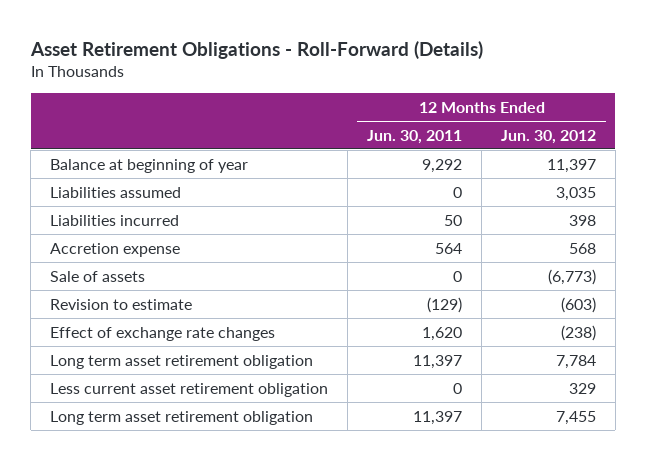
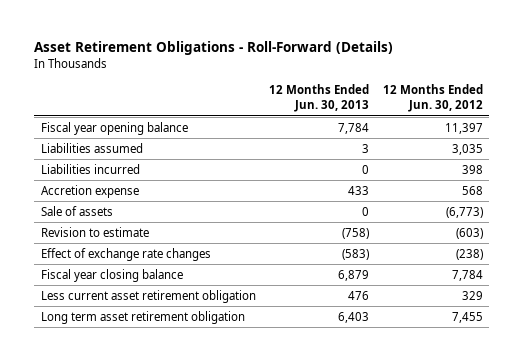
[367,129,463,144] Jun. 30, 2011 -> none
none -> [269,84,370,113] 12 Months Ended Jun. 30, 2013
[50,158,249,173] Balance at beginning of year -> [40,121,188,135] Fiscal year opening balance
[50,354,314,369] Long term asset retirement obligation -> [40,268,183,282] Fiscal year closing balance

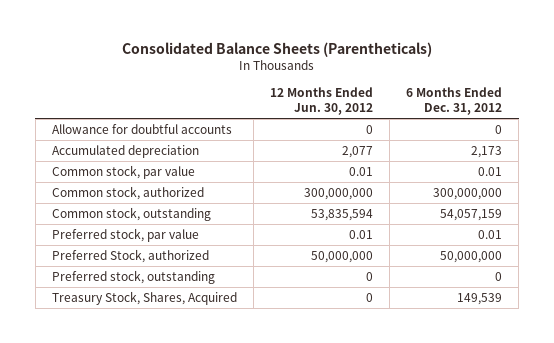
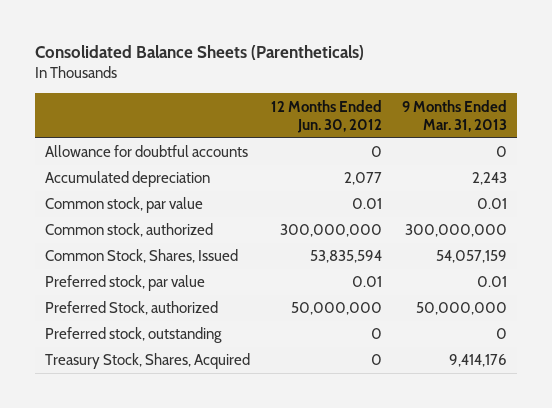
[406,86,503,116] 6 Months Ended Dec. 31, 2012 -> none
none -> [402,99,508,132] 9 Months Ended Mar. 31, 2013
[51,206,211,221] Common stock, outstanding -> [45,249,239,264] Common Stock, Shares, Issued

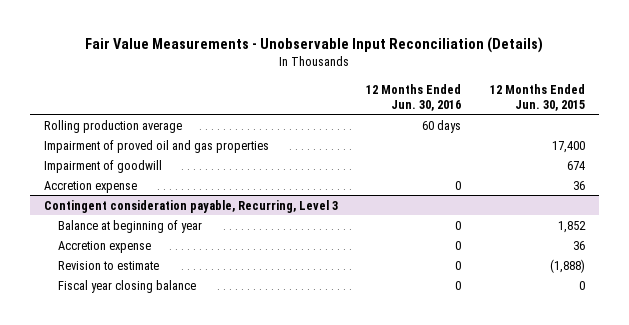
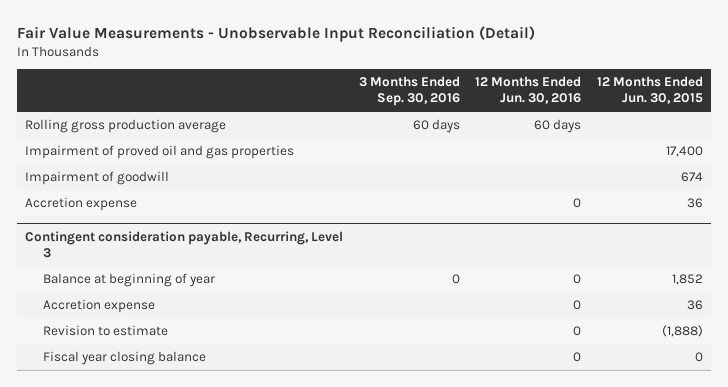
[85,37,544,54] Fair Value Measurements - Unobservable Input Reconciliation (Details) -> [17,25,536,42] Fair Value Measurements - Unobservable Input Reconciliation (Detail)
none -> [358,76,460,107] 3 Months Ended Sep. 30, 2016
[43,119,182,133] Rolling production average -> [25,119,227,134] Rolling gross production average

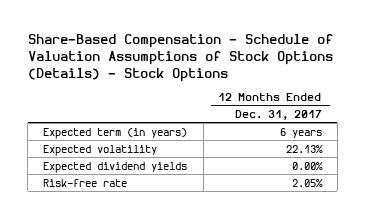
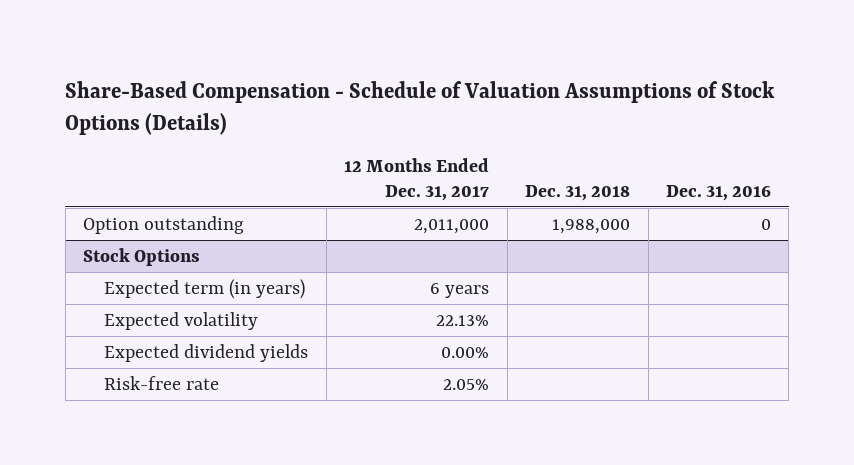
[27,34,333,82] Share-Based Compensation - Schedule of Valuation Assumptions of Stock Options (Details) - Stock Options -> [65,80,776,135] Share-Based Compensation - Schedule of Valuation Assumptions of Stock Options (Details)
none -> [525,184,631,201] Dec. 31, 2018
none -> [666,184,772,201] Dec. 31, 2016
none -> [83,215,245,234] Option outstanding
none -> [83,247,201,266] Stock Options

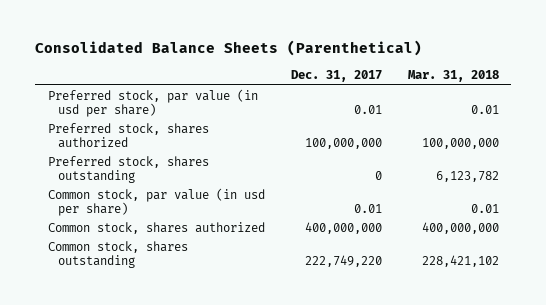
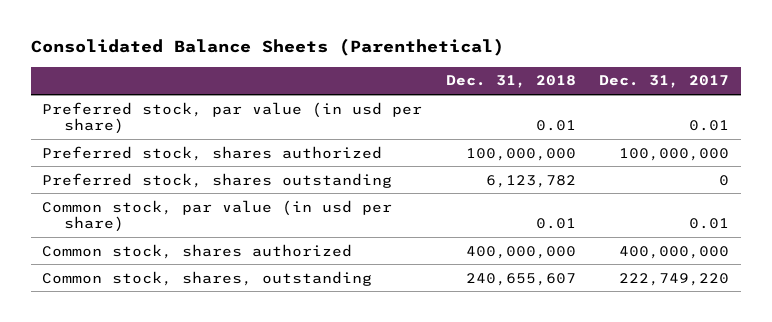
[407,70,499,83] Mar. 31, 2018 -> none
none -> [445,75,576,89] Dec. 31, 2018
[47,240,188,269] Common stock, shares outstanding -> [42,270,373,286] Common stock, shares, outstanding

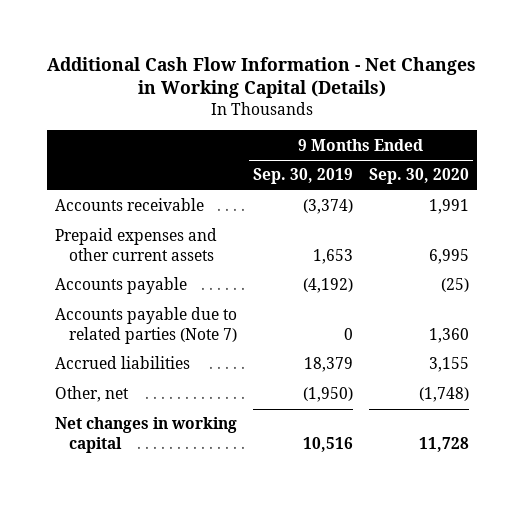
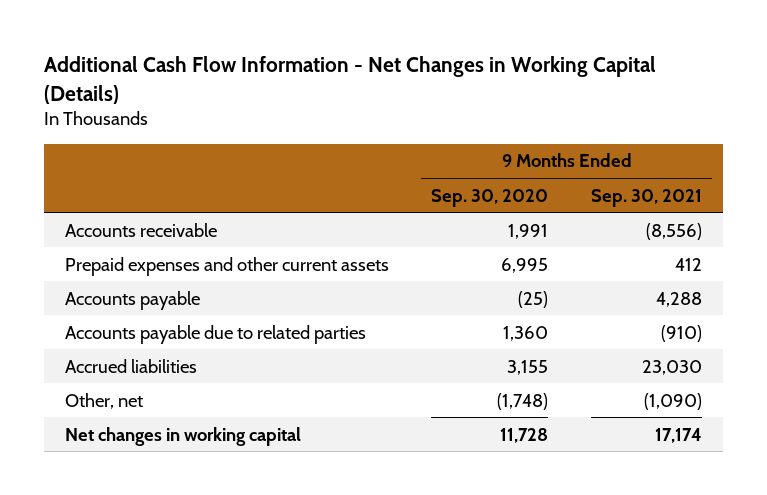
[253,168,354,185] Sep. 30, 2019 -> none
none -> [590,188,702,207] Sep. 30, 2021
[55,307,238,344] Accounts payable due to related parties (Note 7) -> [64,324,366,344] Accounts payable due to related parties

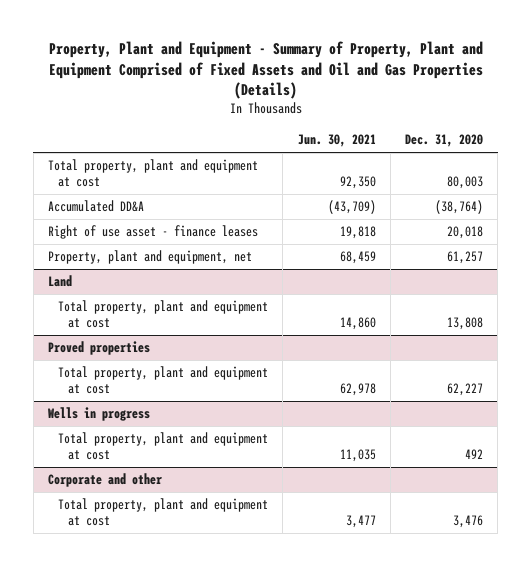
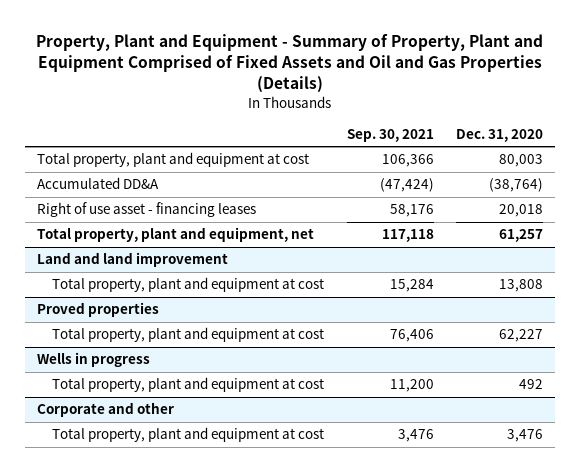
[297,133,376,147] Jun. 30, 2021 -> none
none -> [346,128,434,142] Sep. 30, 2021
[48,275,73,288] Land -> none
[48,225,259,240] Right of use asset - finance leases -> [36,202,256,218] Right of use asset - financing leases
[48,250,253,265] Property, plant and equipment, net -> [36,227,314,243] Total property, plant and equipment, net
none -> [36,252,228,268] Land and land improvement

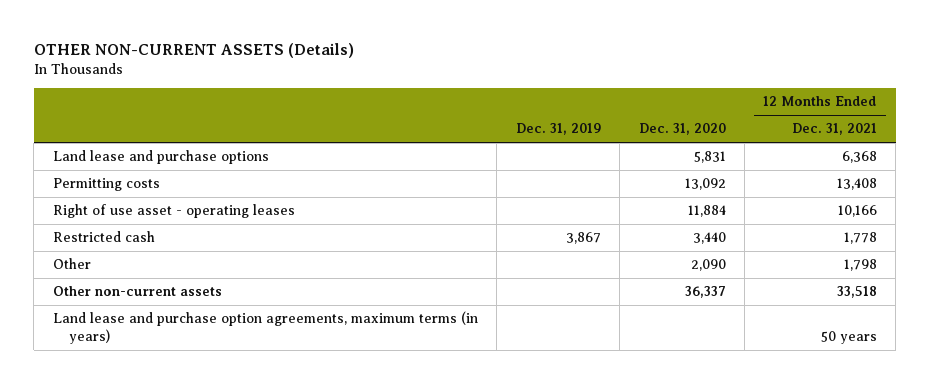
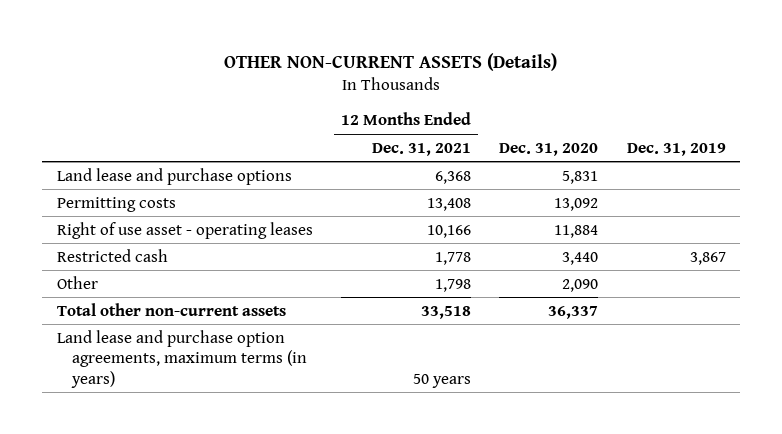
[52,286,222,297] Other non-current assets -> [56,302,286,316] Total other non-current assets

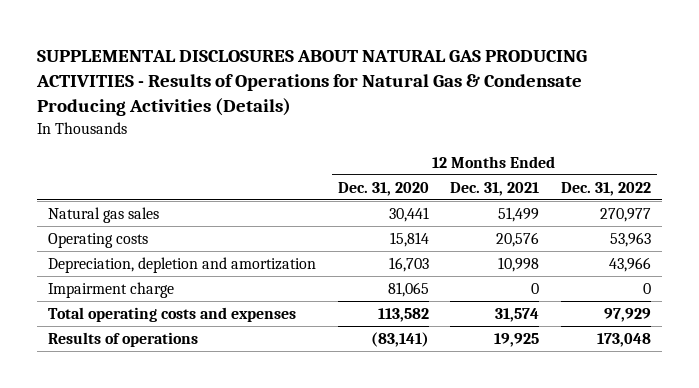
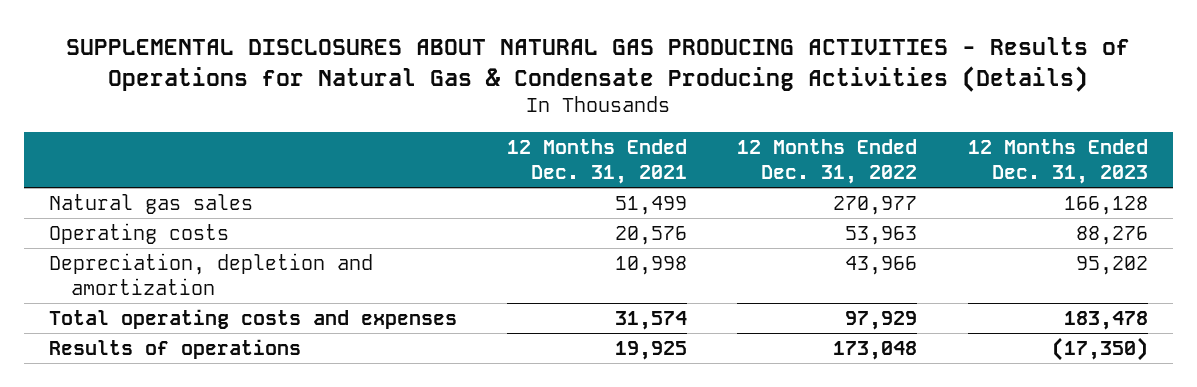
[337,181,429,196] Dec. 31, 2020 -> none
none -> [967,139,1148,185] 12 Months Ended Dec. 31, 2023
[47,281,174,298] Impairment charge -> none

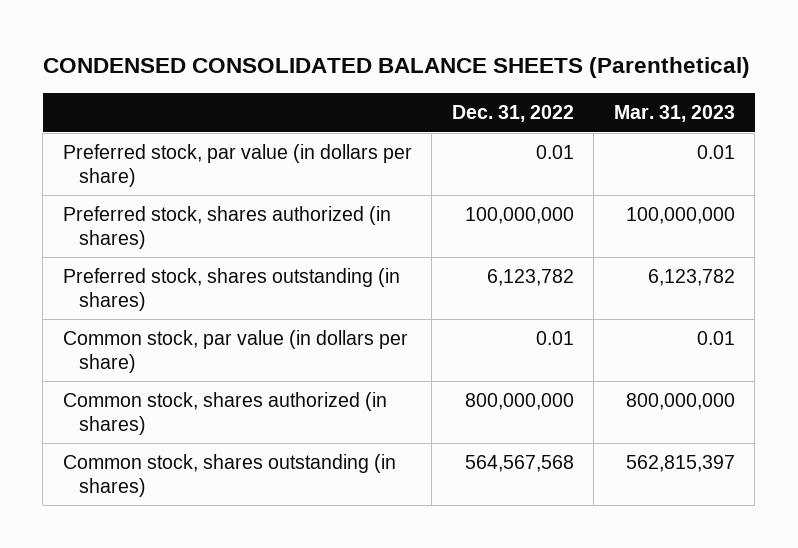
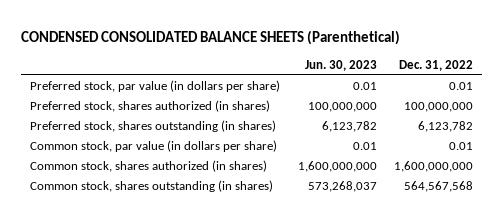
[613,104,735,122] Mar. 31, 2023 -> none
none -> [304,60,377,72] Jun. 30, 2023
[464,393,574,411] 800,000,000 -> [394,161,474,173] 1,600,000,000

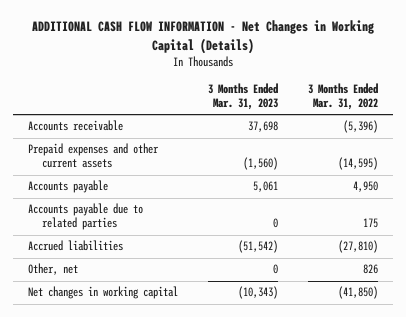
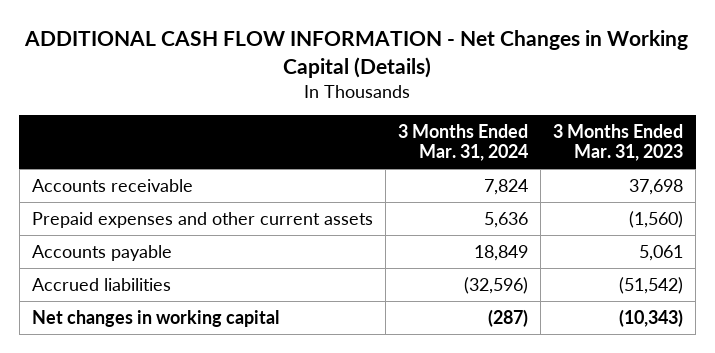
[308,83,379,111] 3 Months Ended Mar. 31, 2022 -> none
none -> [397,123,528,162] 3 Months Ended Mar. 31, 2024
[27,203,143,231] Accounts payable due to related parties -> none
[27,263,78,276] Other, net -> none

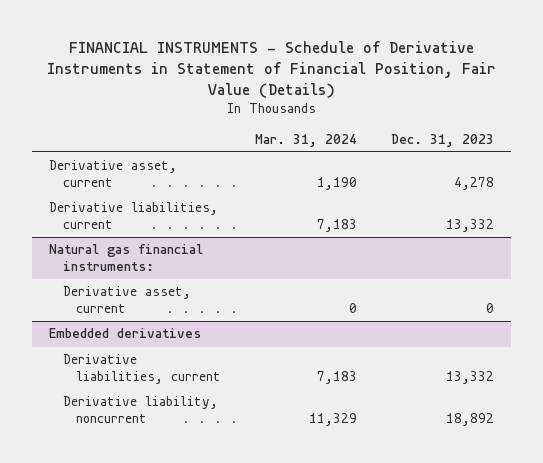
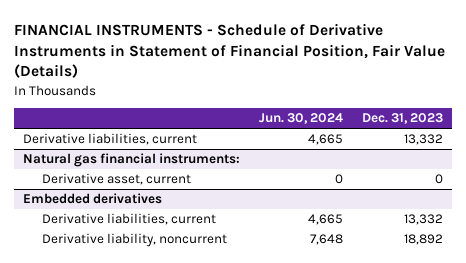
[254,133,357,147] Mar. 31, 2024 -> none
none -> [259,113,344,125] Jun. 30, 2024
[49,160,178,187] Derivative asset, current -> none

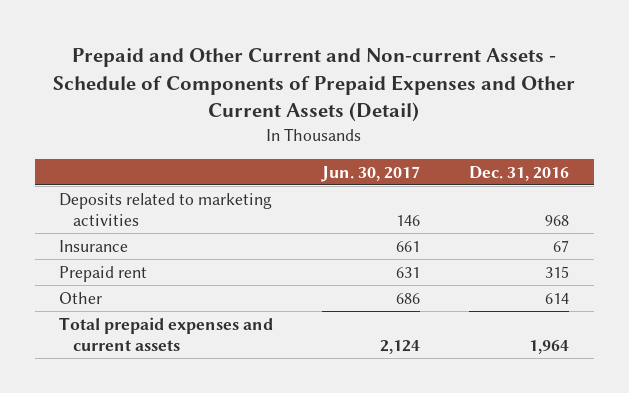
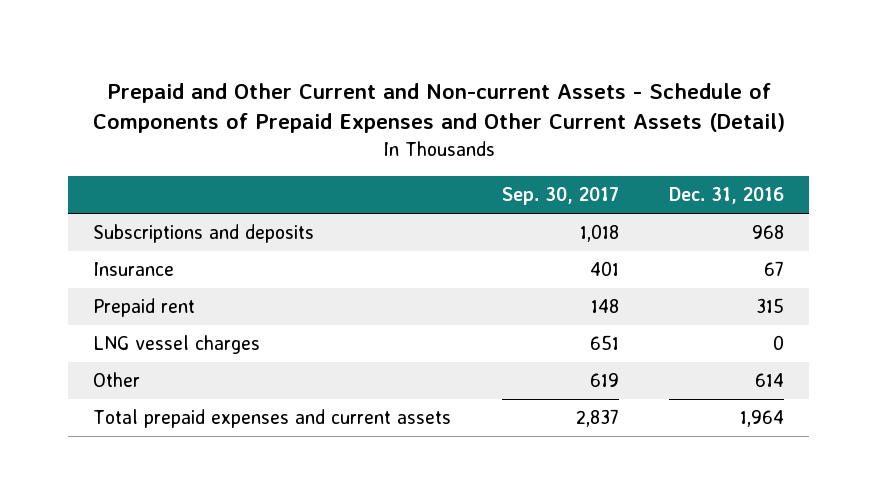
[321,165,421,182] Jun. 30, 2017 -> none
none -> [501,187,619,206] Sep. 30, 2017
[59,192,273,227] Deposits related to marketing activities -> [93,224,315,244] Subscriptions and deposits
none -> [93,335,261,355] LNG vessel charges

